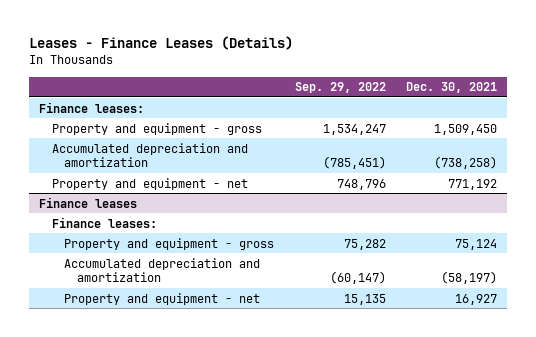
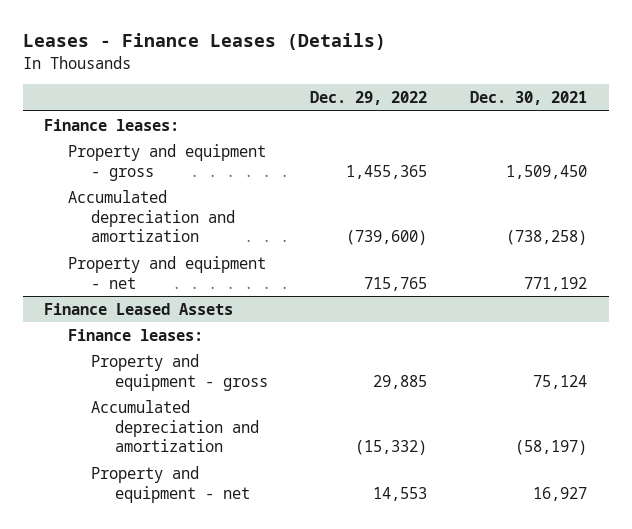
[294,82,386,94] Sep. 29, 2022 -> none
none -> [310,91,428,106] Dec. 29, 2022
[39,196,138,208] Finance leases -> [44,302,234,315] Finance Leased Assets

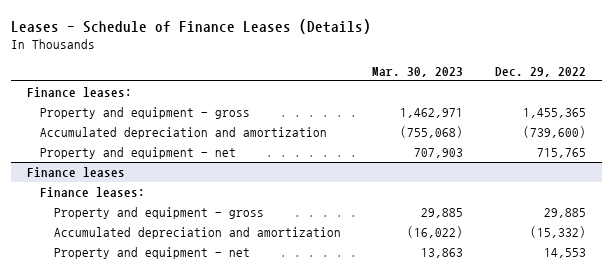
[22,33,386,51] Leases - Finance Leases (Details) -> [10,18,371,34] Leases - Schedule of Finance Leases (Details)
[470,91,588,106] Dec. 30, 2021 -> none
none -> [372,66,464,77] Mar. 30, 2023
[44,302,234,315] Finance Leased Assets -> [26,167,125,178] Finance leases

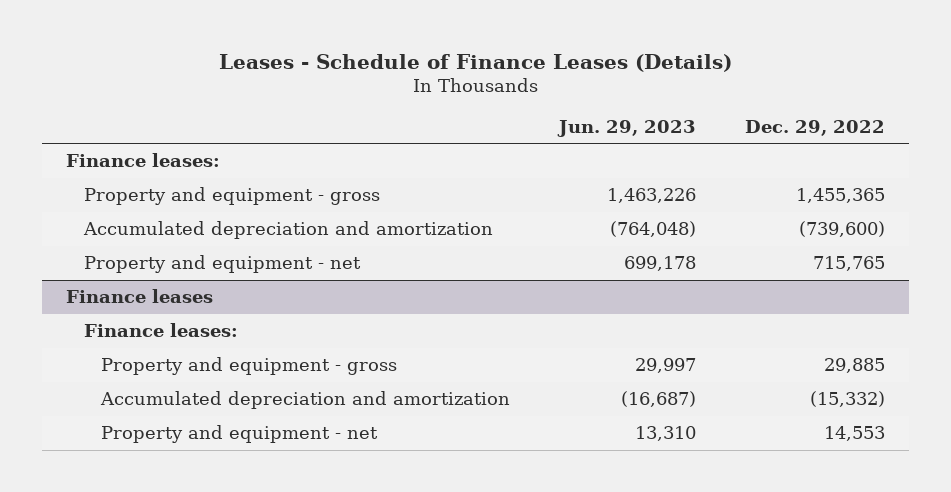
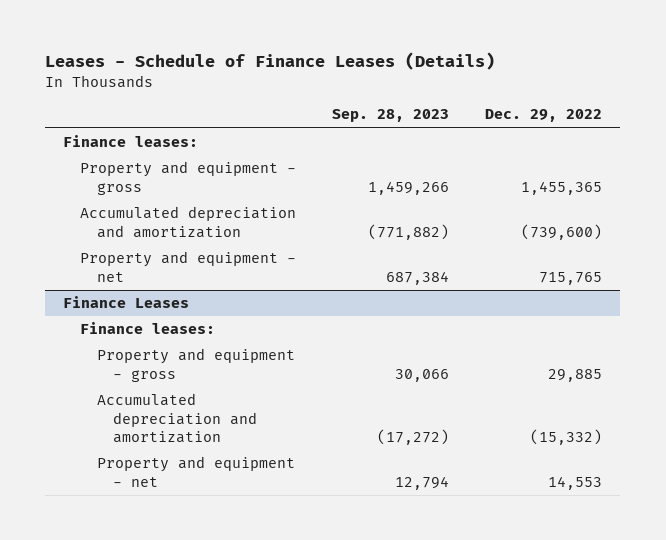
[557,119,697,137] Jun. 29, 2023 -> none
none -> [332,109,450,123] Sep. 28, 2023
[66,289,214,304] Finance leases -> [63,296,190,309] Finance Leases

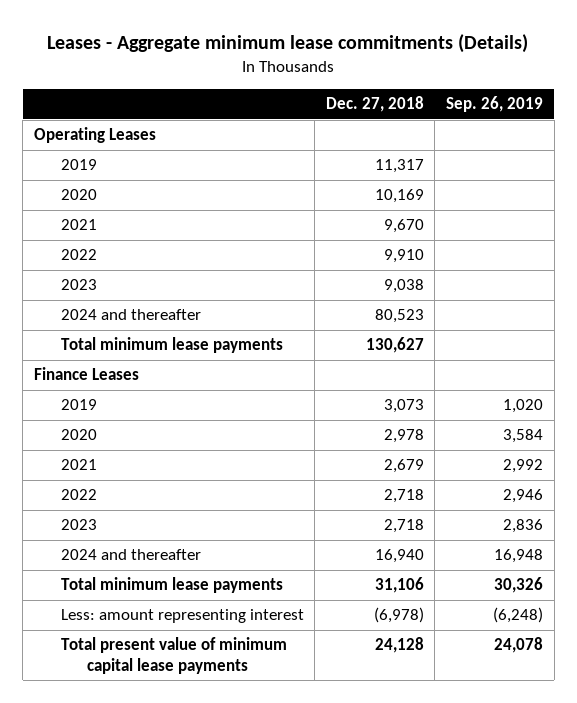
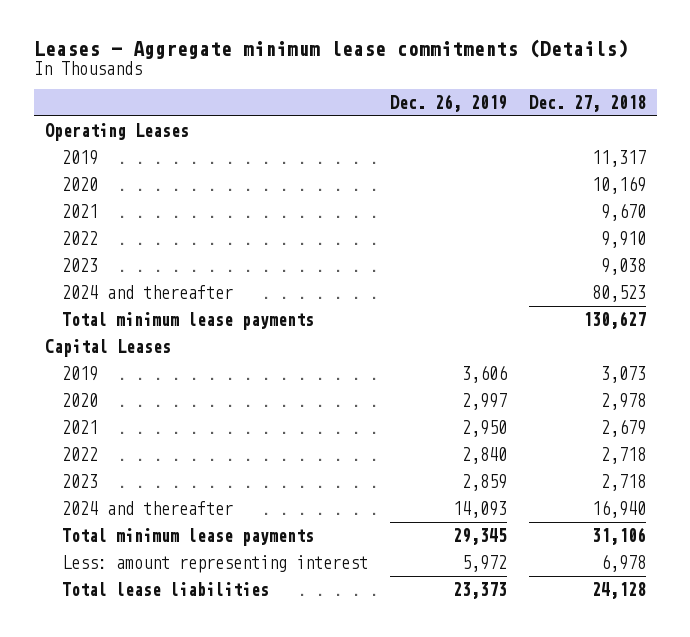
[445,96,543,113] Sep. 26, 2019 -> none
none -> [389,93,507,112] Dec. 26, 2019
[33,367,139,381] Finance Leases -> [44,338,171,357] Capital Leases
[373,607,424,624] (6,978) -> [600,553,646,572] 6,978
[60,637,287,674] Total present value of minimum capital lease payments -> [61,581,269,596] Total lease liabilities

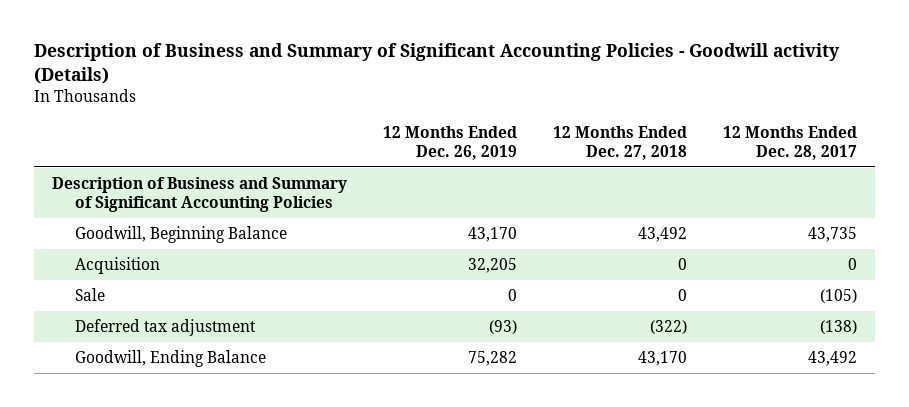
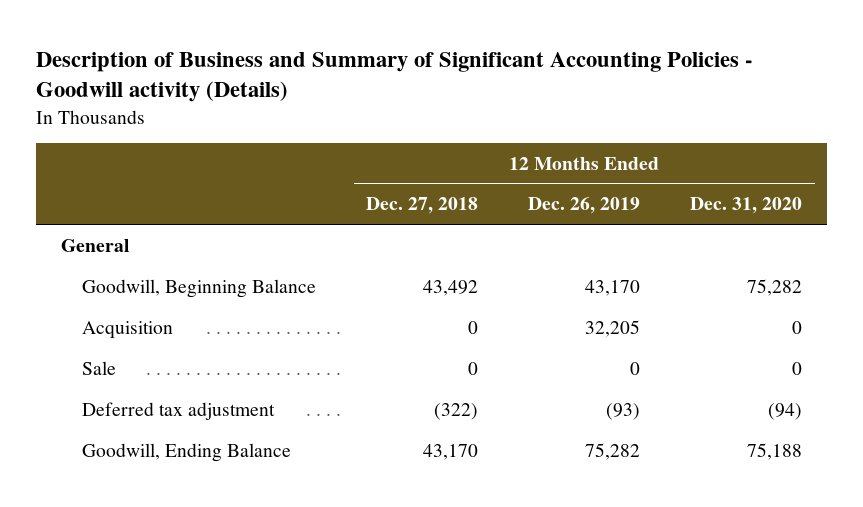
[723,125,858,160] 12 Months Ended Dec. 28, 2017 -> none
none -> [690,197,803,215] Dec. 31, 2020
[51,176,347,212] Description of Business and Summary of Significant Accounting Policies -> [61,238,130,252] General

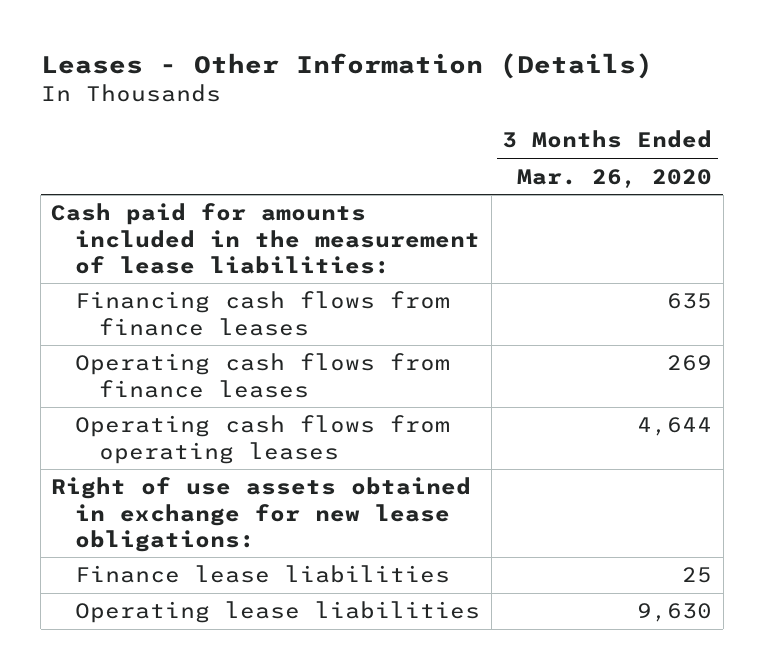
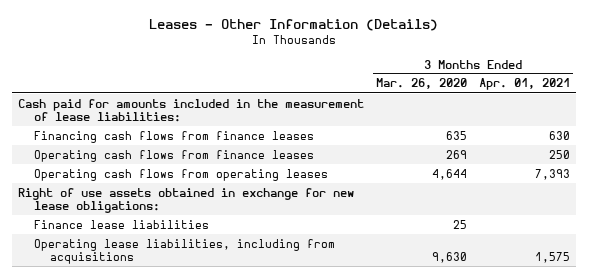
none -> [479,78,571,91] Apr. 01, 2021
[75,601,481,624] Operating lease liabilities -> [34,238,336,265] Operating lease liabilities, including from acquisitions

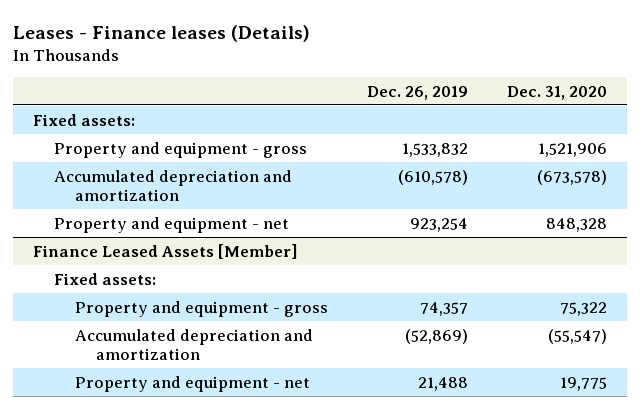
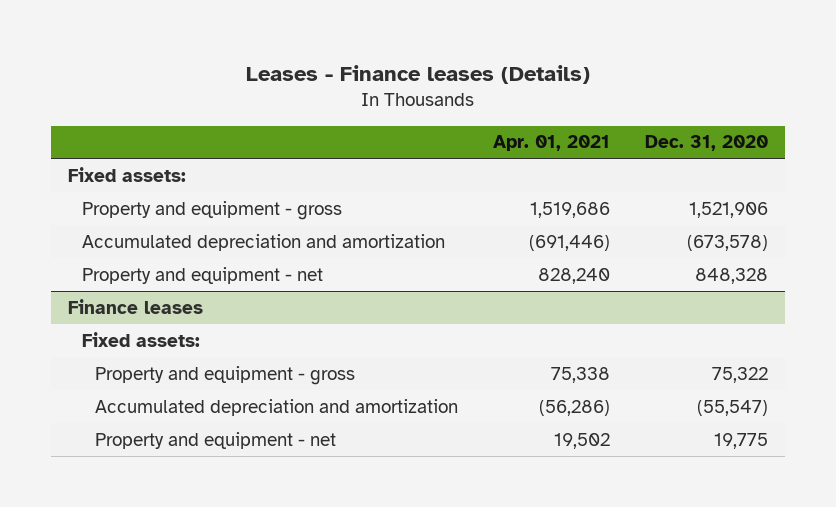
[367,85,469,100] Dec. 26, 2019 -> none
none -> [492,135,610,152] Apr. 01, 2021
[32,243,298,259] Finance Leased Assets [Member] -> [68,298,204,314] Finance leases

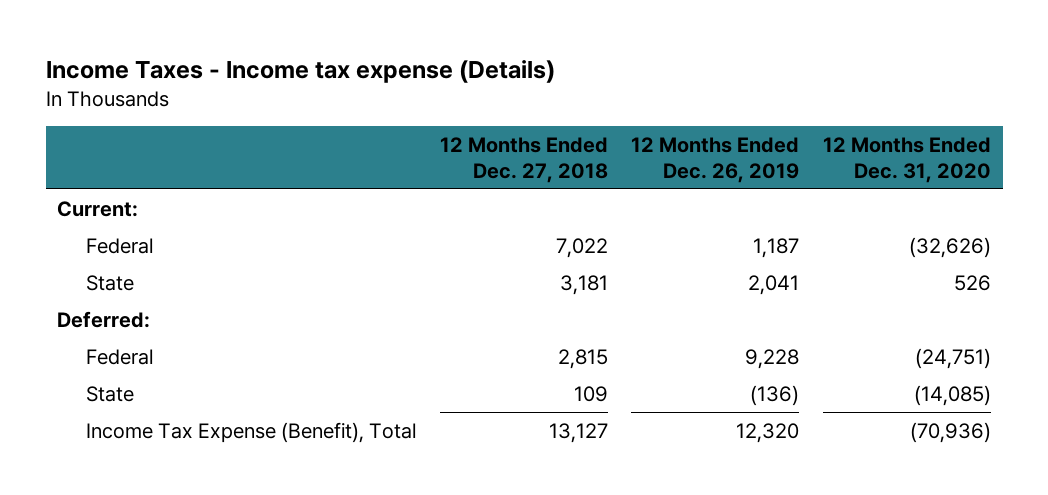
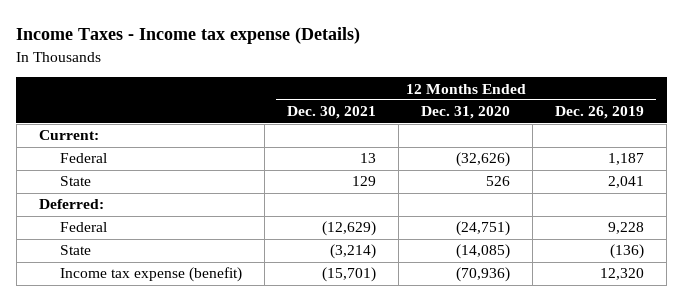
[439,137,608,183] 12 Months Ended Dec. 27, 2018 -> none
none -> [287,106,377,120] Dec. 30, 2021
[85,421,416,443] Income Tax Expense (Benefit), Total -> [60,267,243,283] Income tax expense (benefit)

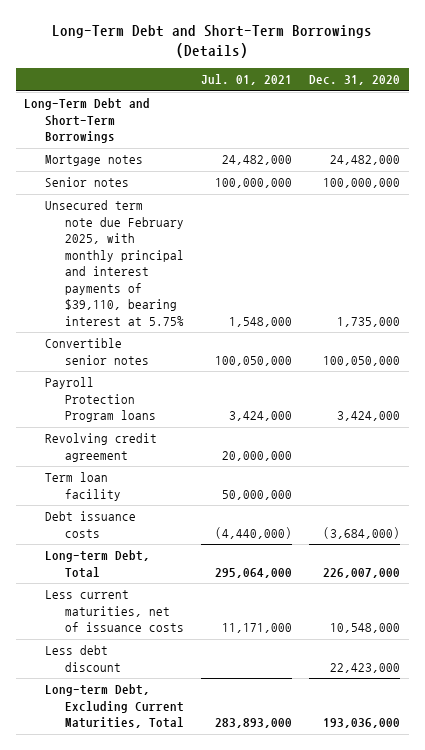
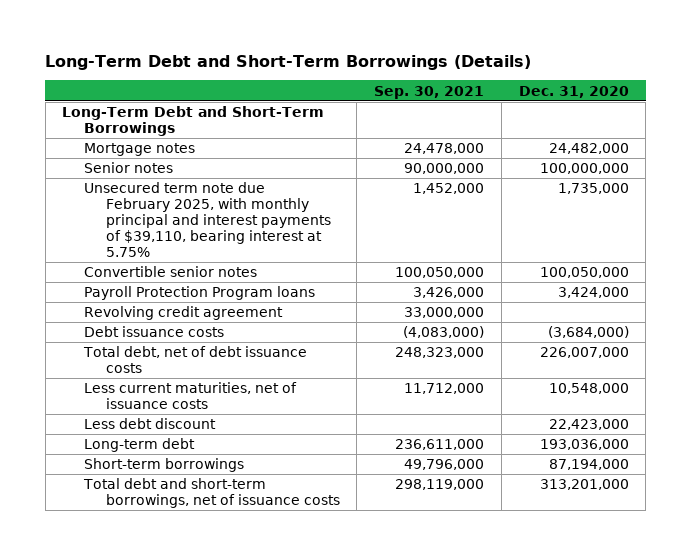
[201,74,293,86] Jul. 01, 2021 -> none
none -> [374,85,485,99] Sep. 30, 2021
[44,472,121,501] Term loan facility -> none
[44,550,150,578] Long-term Debt, Total -> [83,346,308,374] Total debt, net of debt issuance costs
[44,684,184,729] Long-term Debt, Excluding Current Maturities, Total -> [84,438,196,453] Long-term debt
none -> [84,458,245,473] Short-term borrowings
none -> [83,478,340,509] Total debt and short-term borrowings, net of issuance costs

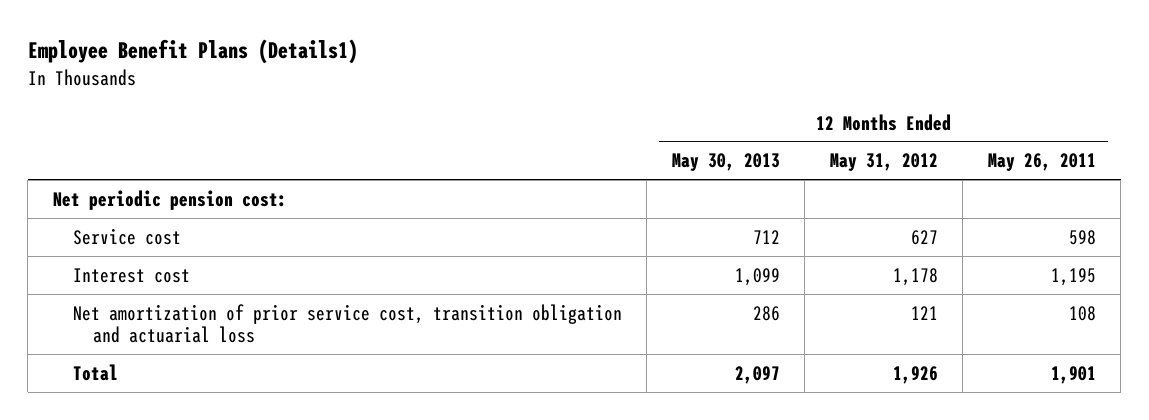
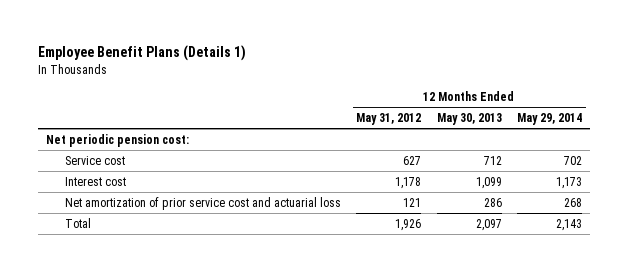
[27,39,358,65] Employee Benefit Plans (Details1) -> [38,45,247,62] Employee Benefit Plans (Details 1)
[987,153,1096,172] May 26, 2011 -> none
none -> [516,113,582,126] May 29, 2014
[72,303,622,344] Net amortization of prior service cost, transition obligation and actuarial loss -> [65,196,342,210] Net amortization of prior service cost and actuarial loss

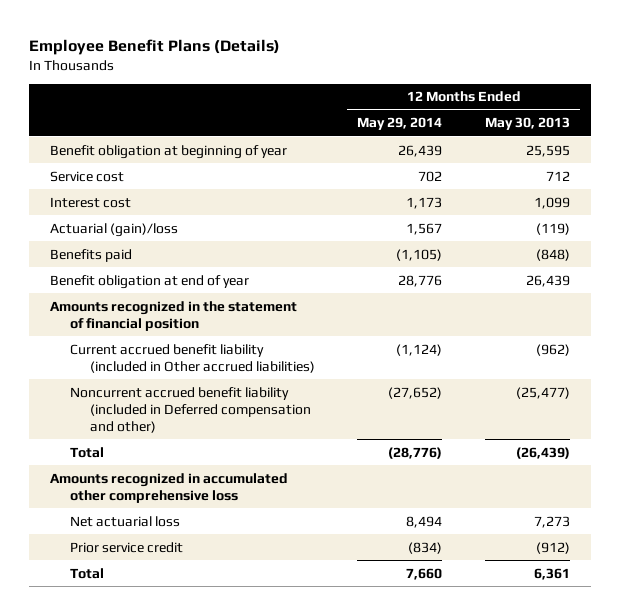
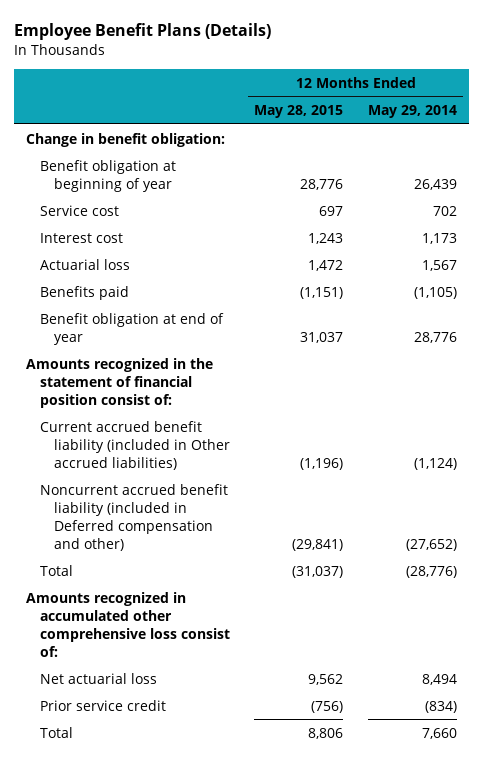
[484,117,570,131] May 30, 2013 -> none
none -> [254,105,344,119] May 28, 2015
none -> [26,132,226,147] Change in benefit obligation:
[49,222,178,237] Actuarial (gain)/loss -> [40,258,131,270] Actuarial loss
[49,300,297,331] Amounts recognized in the statement of financial position -> [26,357,214,408] Amounts recognized in the statement of financial position consist of:
[49,472,288,503] Amounts recognized in accumulated other comprehensive loss -> [26,591,231,657] Amounts recognized in accumulated other comprehensive loss consist of:

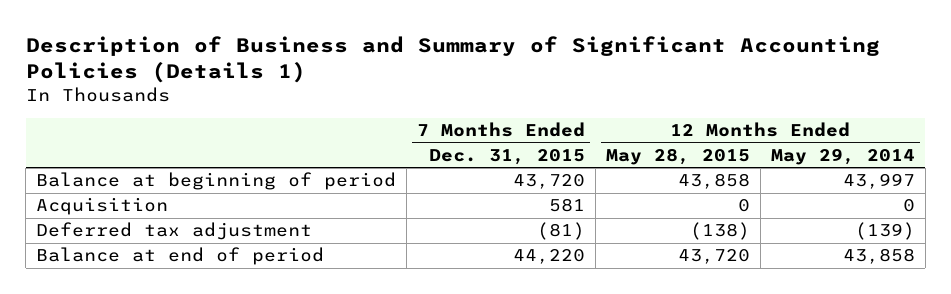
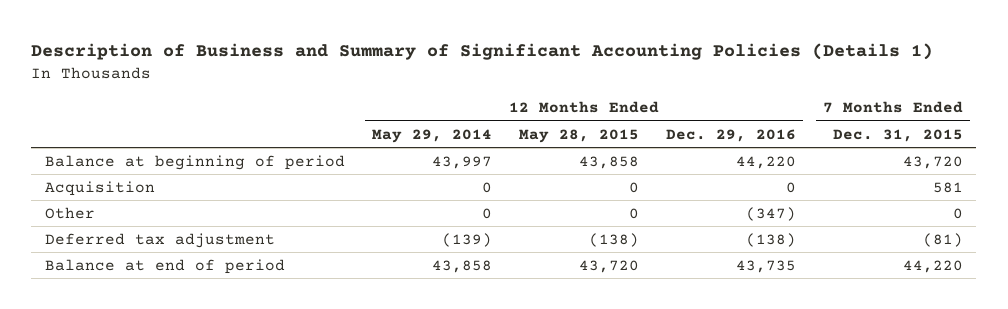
none -> [665,128,796,142] Dec. 29, 2016
none -> [44,206,95,219] Other

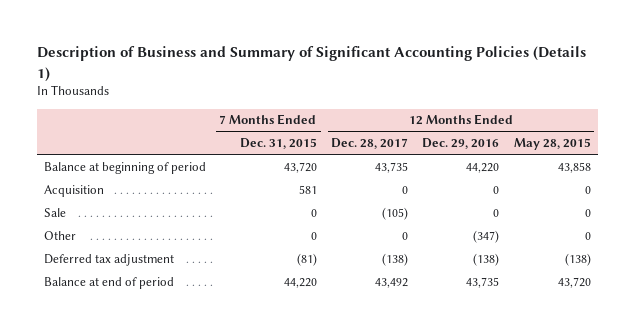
[371,128,492,143] May 29, 2014 -> none
none -> [331,138,409,150] Dec. 28, 2017
none -> [43,207,66,217] Sale

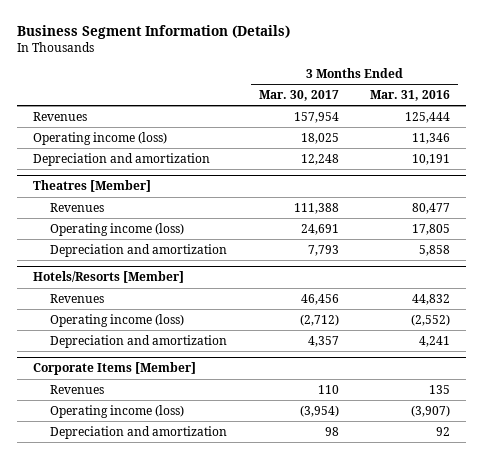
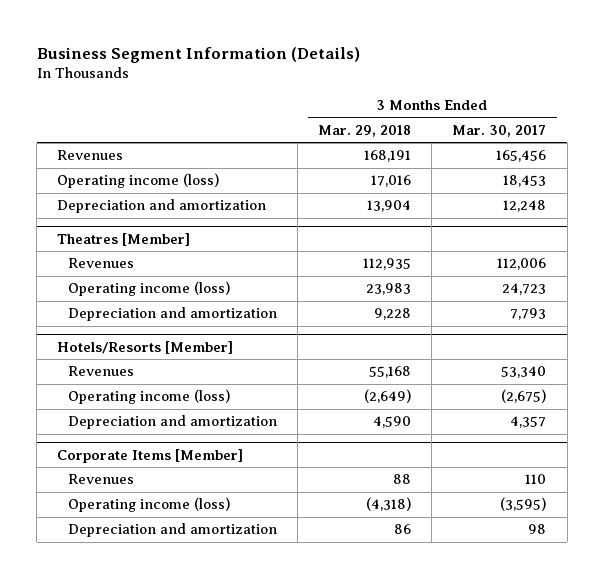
[370,90,451,102] Mar. 31, 2016 -> none
none -> [318,124,412,137] Mar. 29, 2018
[293,111,339,123] 157,954 -> [496,150,547,163] 165,456
[300,132,339,144] 18,025 -> [503,175,547,188] 18,453
[293,202,339,214] 111,388 -> [497,258,547,271] 112,006
[300,223,339,235] 24,691 -> [502,283,547,296] 24,723
[300,293,339,305] 46,456 -> [501,366,547,379] 53,340
[299,313,339,326] (2,712) -> [501,389,547,404] (2,675)
[299,404,339,417] (3,954) -> [500,497,547,512] (3,595)

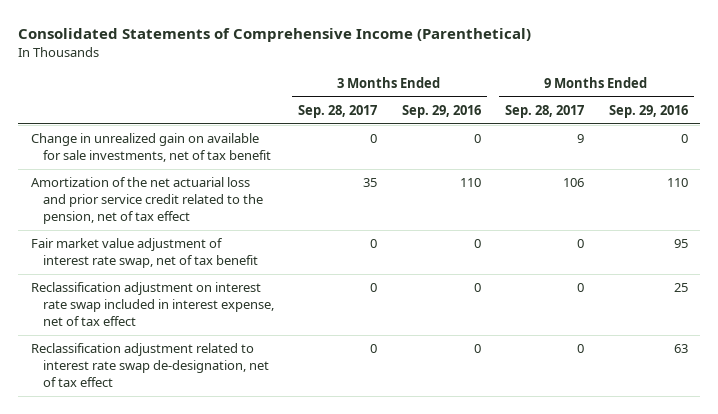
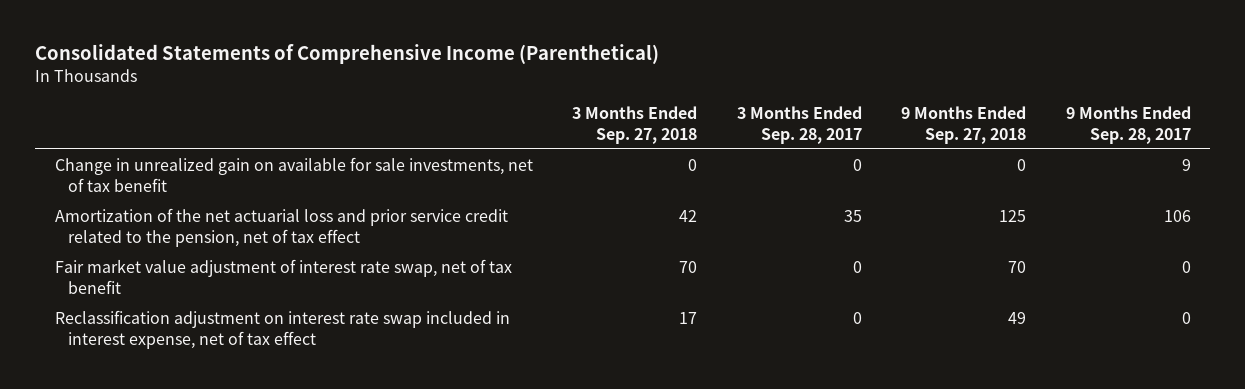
[401,105,481,119] Sep. 29, 2016 -> none
[608,105,688,119] Sep. 29, 2016 -> none
none -> [572,105,698,144] 3 Months Ended Sep. 27, 2018
none -> [901,105,1027,144] 9 Months Ended Sep. 27, 2018
[30,343,269,387] Reclassification adjustment related to interest rate swap de-designation, net of tax effect -> none

